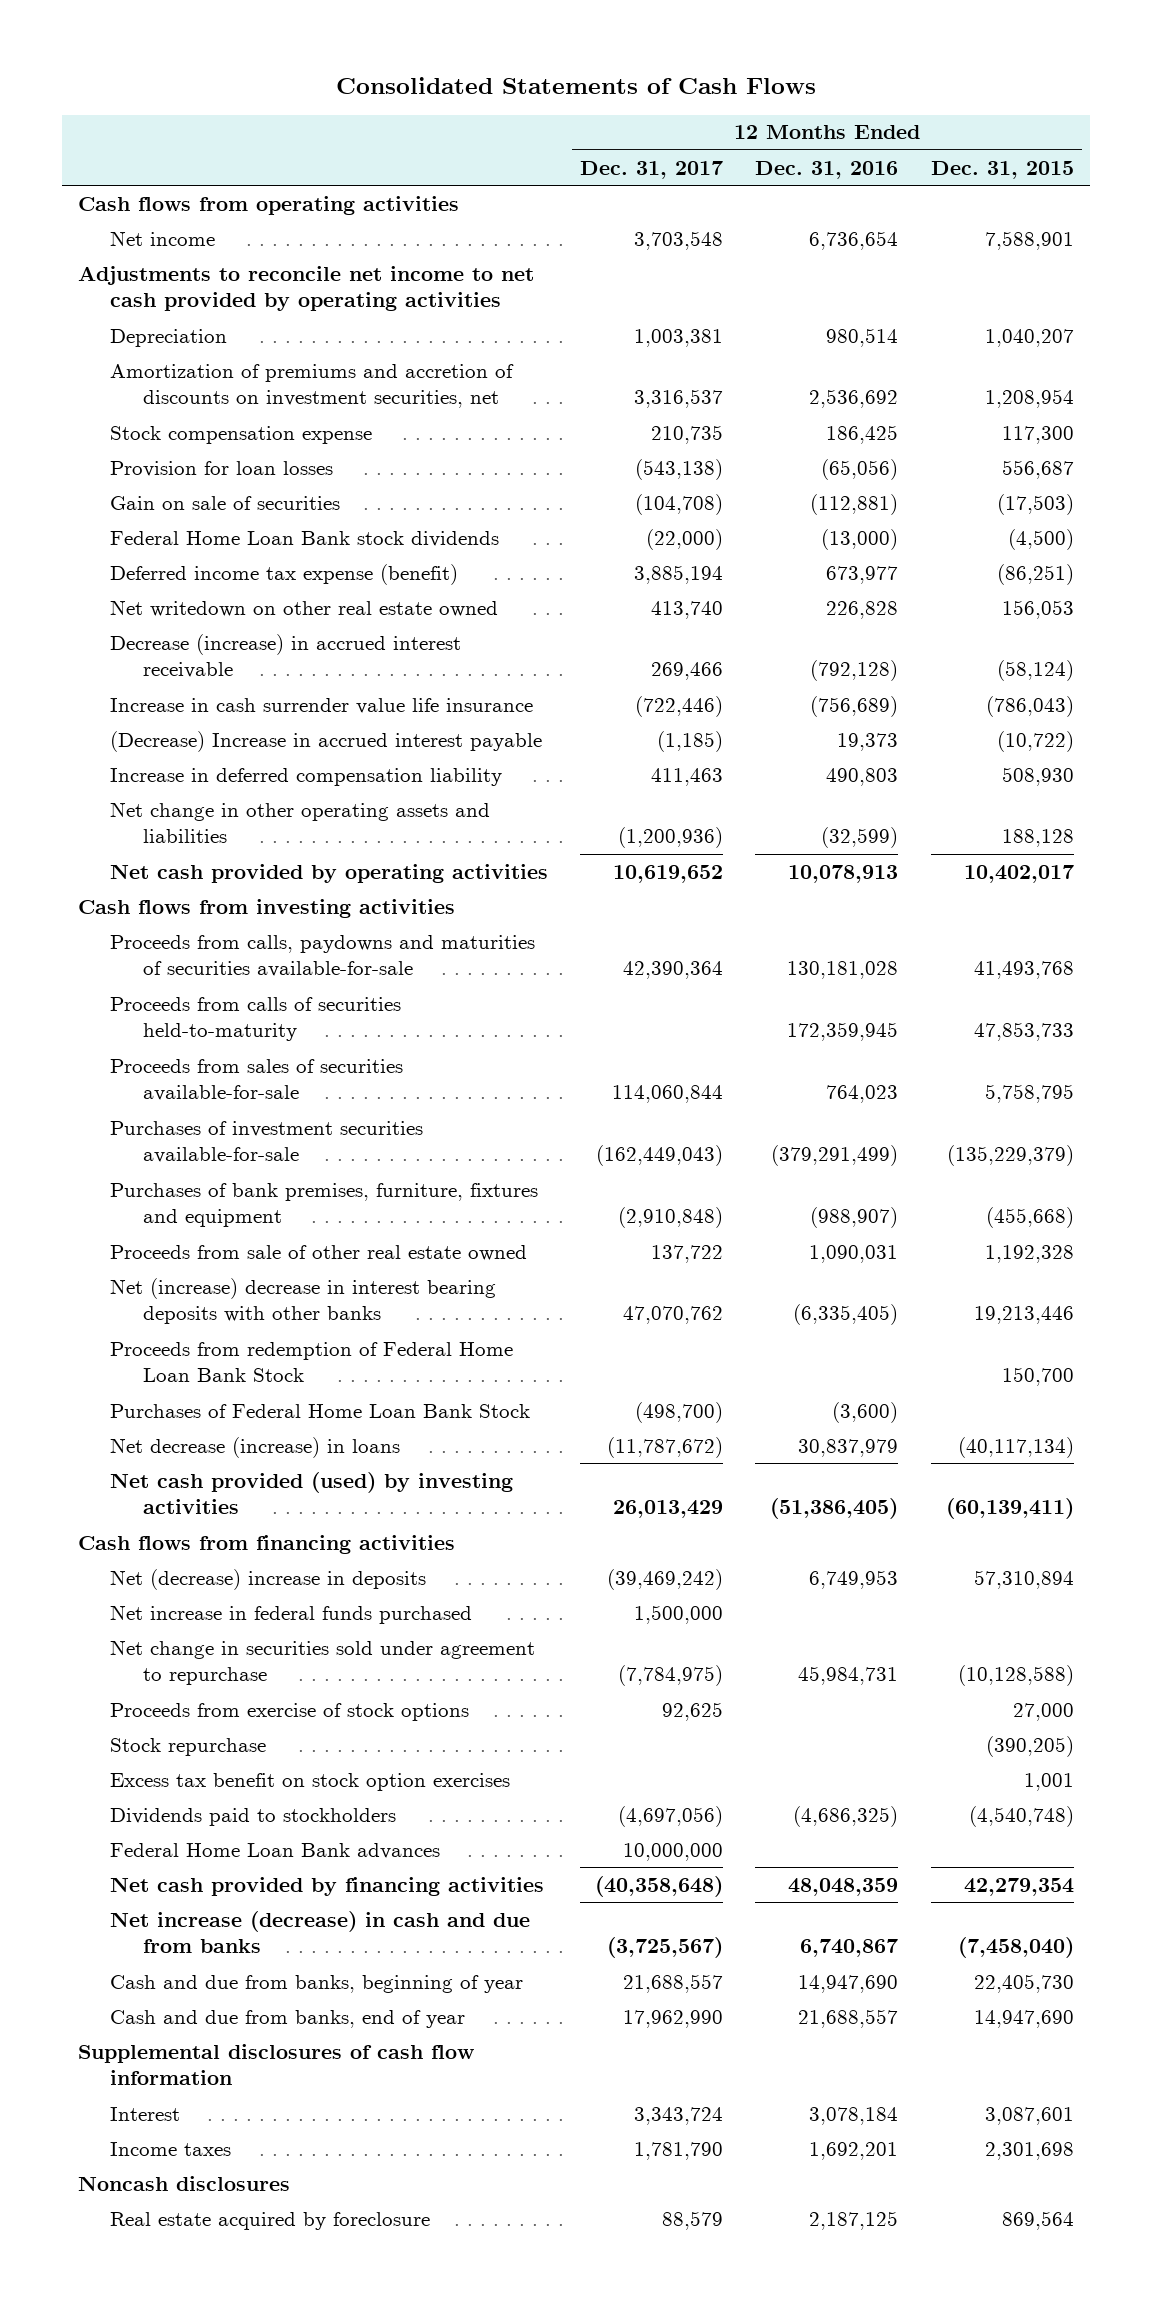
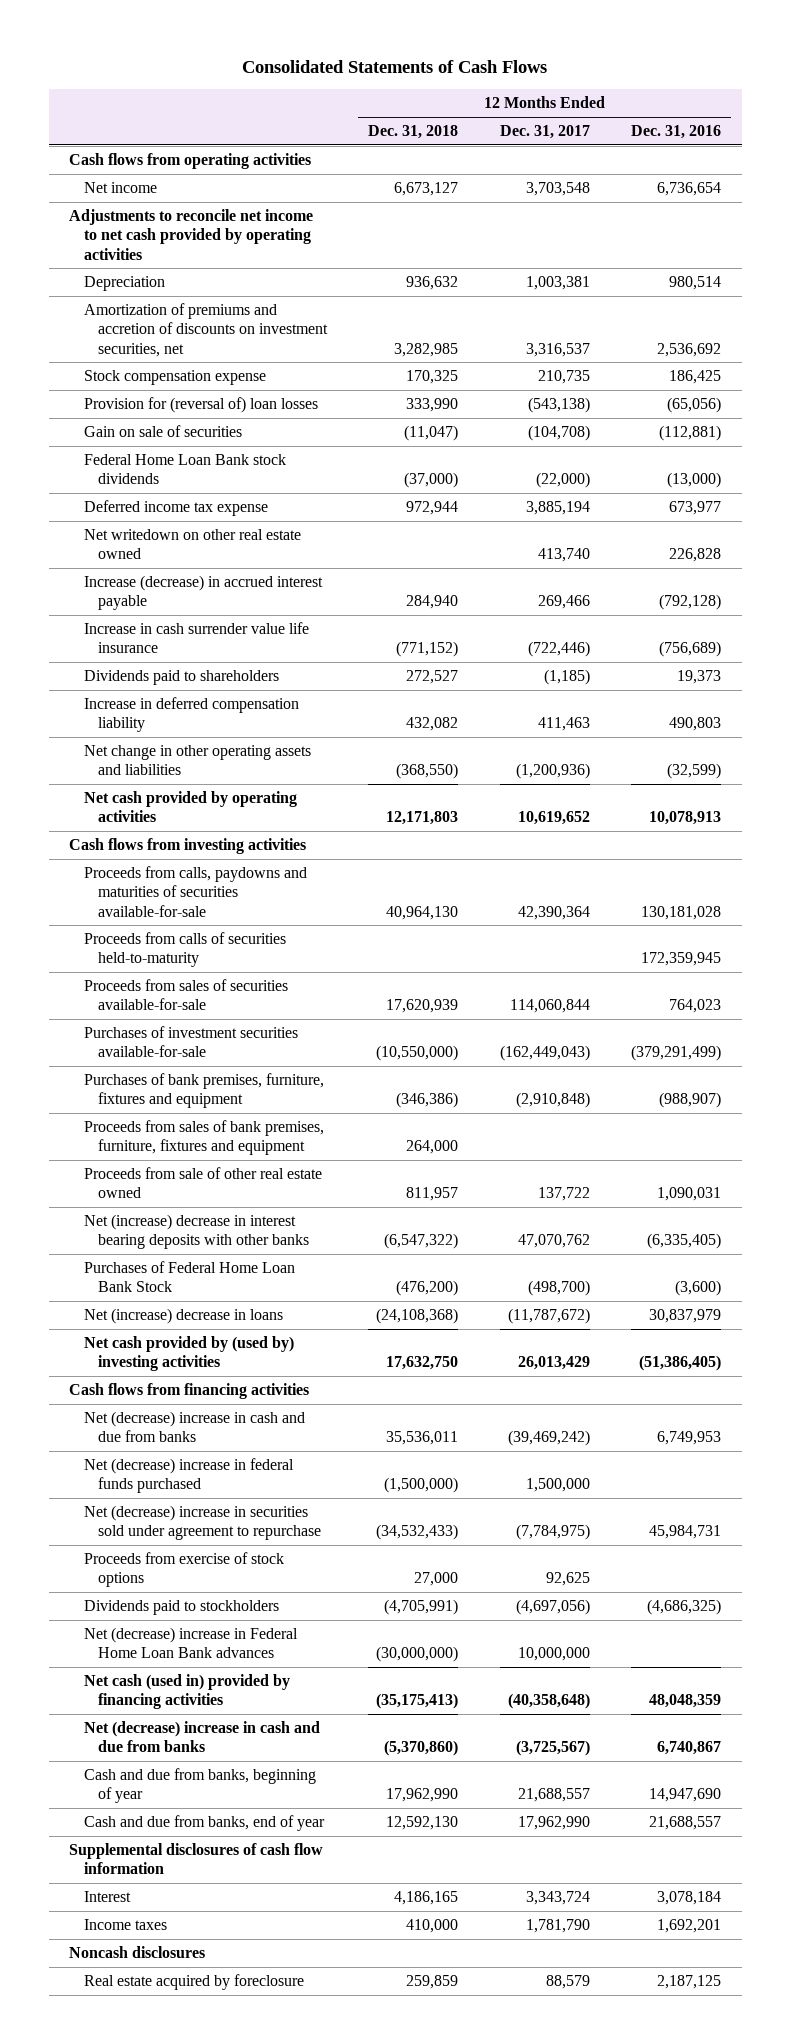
[930,160,1074,179] Dec. 31, 2015 -> none
none -> [368,125,459,140] Dec. 31, 2018
[110,460,334,477] Provision for loan losses -> [83,397,318,414] Provision for (reversal of) loan losses
[110,563,459,585] Deferred income tax expense (benefit) -> [83,500,268,517] Deferred income tax expense
[110,633,462,679] Decrease (increase) in accrued interest receivable -> [83,575,323,611] Increase (decrease) in accrued interest payable
[110,730,543,752] (Decrease) Increase in accrued interest payable -> [83,670,279,686] Dividends paid to shareholders
none -> [83,1120,324,1156] Proceeds from sales of bank premises, furniture, fixtures and equipment
[110,1341,514,1383] Proceeds from redemption of Federal Home Loan Bank Stock -> none
[110,1436,401,1458] Net decrease (increase) in loans -> [83,1308,283,1325] Net (increase) decrease in loans
[110,1471,514,1515] Net cash provided (used) by investing activities -> [83,1336,294,1372] Net cash provided by (used by) investing activities
[110,1568,427,1590] Net (decrease) increase in deposits -> [83,1411,305,1443] Net (decrease) increase in cash and due from banks
[110,1604,473,1624] Net increase in federal funds purchased -> [83,1458,294,1494] Net (decrease) increase in federal funds purchased
[110,1639,536,1686] Net change in securities sold under agreement to repurchase -> [83,1505,321,1541] Net (decrease) increase in securities sold under agreement to repurchase
[110,1737,267,1756] Stock repurchase -> none
[110,1772,511,1791] Excess tax benefit on stock option exercises -> none
[110,1842,441,1859] Federal Home Loan Bank advances -> [83,1627,298,1659] Net (decrease) increase in Federal Home Loan Bank advances
[110,1876,545,1896] Net cash provided by financing activities -> [83,1674,290,1710] Net cash (used in) provided by financing activities
[110,1910,531,1954] Net increase (decrease) in cash and due from banks -> [83,1721,320,1753] Net (decrease) increase in cash and due from banks

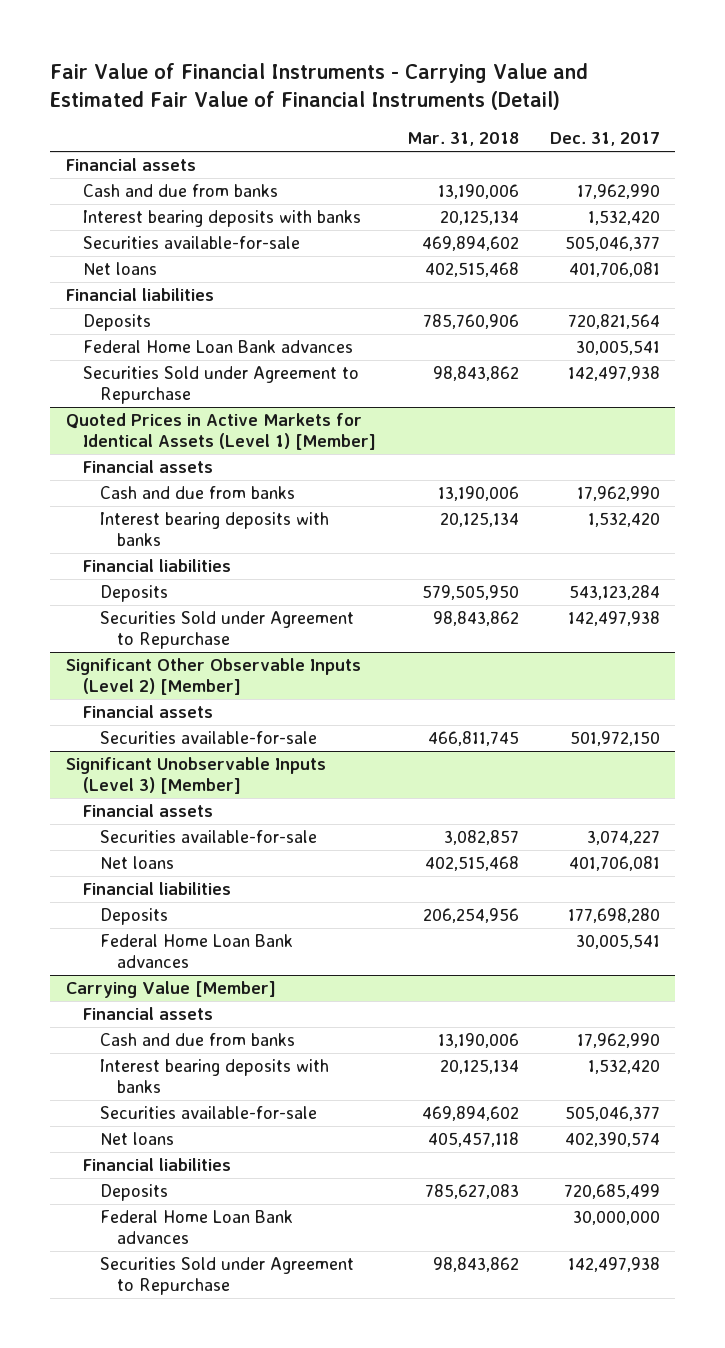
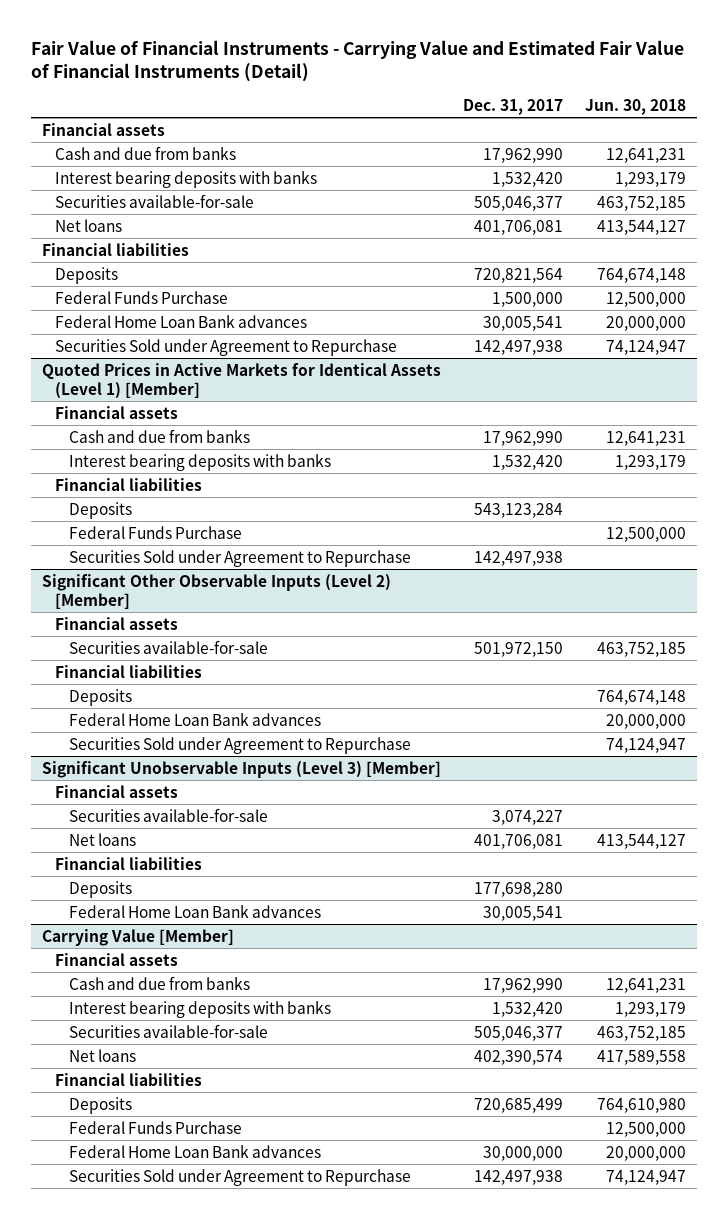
[406,132,519,147] Mar. 31, 2018 -> none
none -> [585,99,687,116] Jun. 30, 2018
none -> [55,290,229,304] Federal Funds Purchase
none -> [68,525,242,539] Federal Funds Purchase
none -> [55,664,203,678] Financial liabilities
none -> [68,688,132,706] Deposits
none -> [68,712,321,726] Federal Home Loan Bank advances
none -> [68,736,411,754] Securities Sold under Agreement to Repurchase
none -> [68,1120,242,1134] Federal Funds Purchase

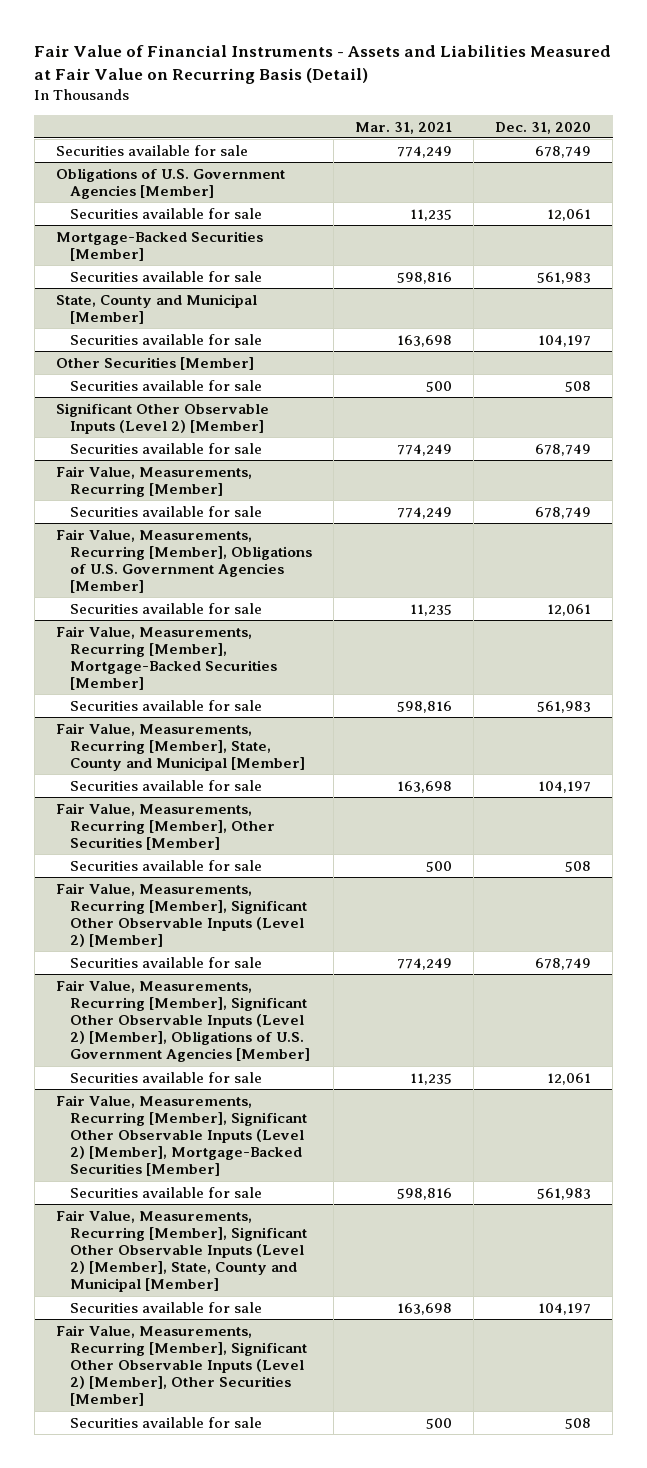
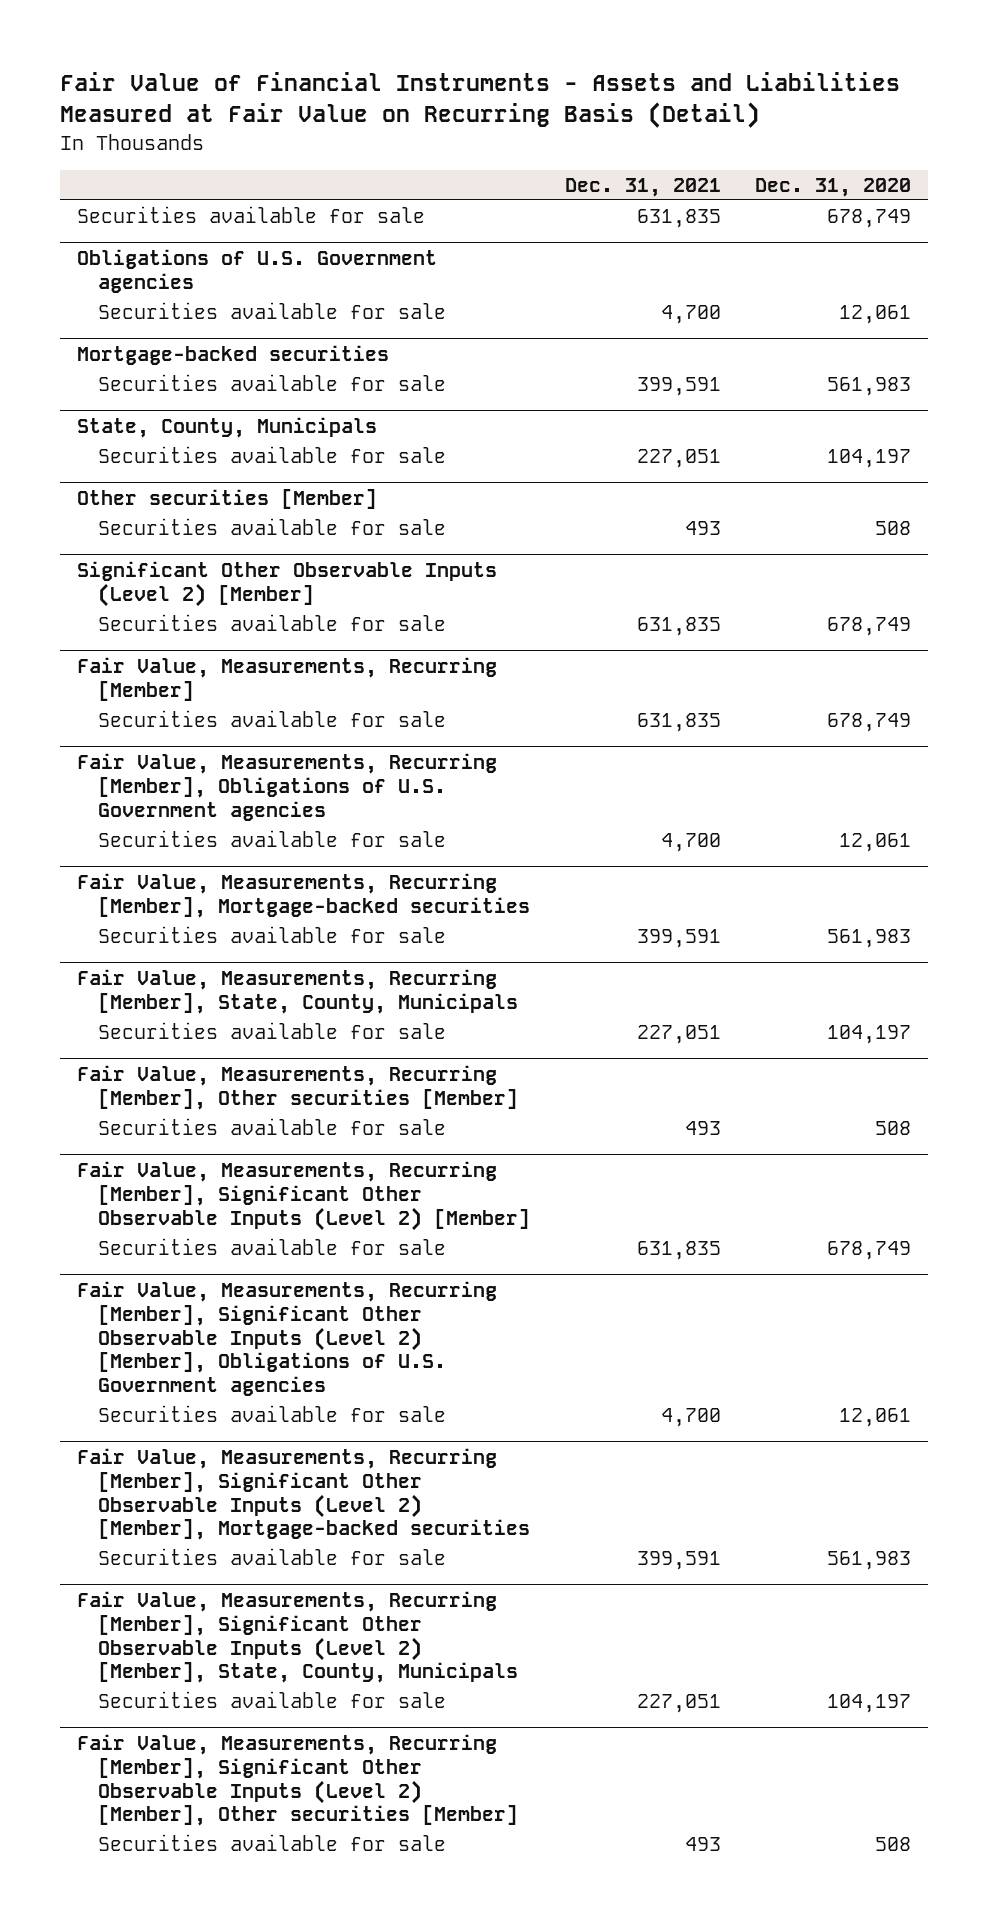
[354,121,452,134] Mar. 31, 2021 -> none
none -> [564,177,721,197] Dec. 31, 2021
[55,167,285,199] Obligations of U.S. Government Agencies [Member] -> [76,249,437,293] Obligations of U.S. Government agencies
[55,230,263,261] Mortgage-Backed Securities [Member] -> [76,345,389,366] Mortgage-backed securities
[55,293,257,324] State, County and Municipal [Member] -> [76,417,377,439] State, County, Municipals
[55,356,254,370] Other Securities [Member] -> [76,489,377,510] Other securities [Member]
[55,528,312,594] Fair Value, Measurements, Recurring [Member], Obligations of U.S. Government Agencies [Member] -> [76,753,497,821] Fair Value, Measurements, Recurring [Member], Obligations of U.S. Government agencies
[55,625,277,691] Fair Value, Measurements, Recurring [Member], Mortgage-Backed Securities [Member] -> [76,873,531,918] Fair Value, Measurements, Recurring [Member], Mortgage-backed securities
[55,722,305,771] Fair Value, Measurements, Recurring [Member], State, County and Municipal [Member] -> [76,969,519,1014] Fair Value, Measurements, Recurring [Member], State, County, Municipals
[55,802,275,850] Fair Value, Measurements, Recurring [Member], Other Securities [Member] -> [76,1065,519,1110] Fair Value, Measurements, Recurring [Member], Other securities [Member]
[55,979,310,1063] Fair Value, Measurements, Recurring [Member], Significant Other Observable Inputs (Level 2) [Member], Obligations of U.S. Government Agencies [Member] -> [76,1281,497,1397] Fair Value, Measurements, Recurring [Member], Significant Other Observable Inputs (Level 2) [Member], Obligations of U.S. Government agencies
[55,1094,307,1177] Fair Value, Measurements, Recurring [Member], Significant Other Observable Inputs (Level 2) [Member], Mortgage-Backed Securities [Member] -> [76,1448,531,1541] Fair Value, Measurements, Recurring [Member], Significant Other Observable Inputs (Level 2) [Member], Mortgage-backed securities
[55,1209,307,1293] Fair Value, Measurements, Recurring [Member], Significant Other Observable Inputs (Level 2) [Member], State, County and Municipal [Member] -> [76,1591,519,1684] Fair Value, Measurements, Recurring [Member], Significant Other Observable Inputs (Level 2) [Member], State, County, Municipals
[55,1324,307,1407] Fair Value, Measurements, Recurring [Member], Significant Other Observable Inputs (Level 2) [Member], Other Securities [Member] -> [76,1734,519,1827] Fair Value, Measurements, Recurring [Member], Significant Other Observable Inputs (Level 2) [Member], Other securities [Member]

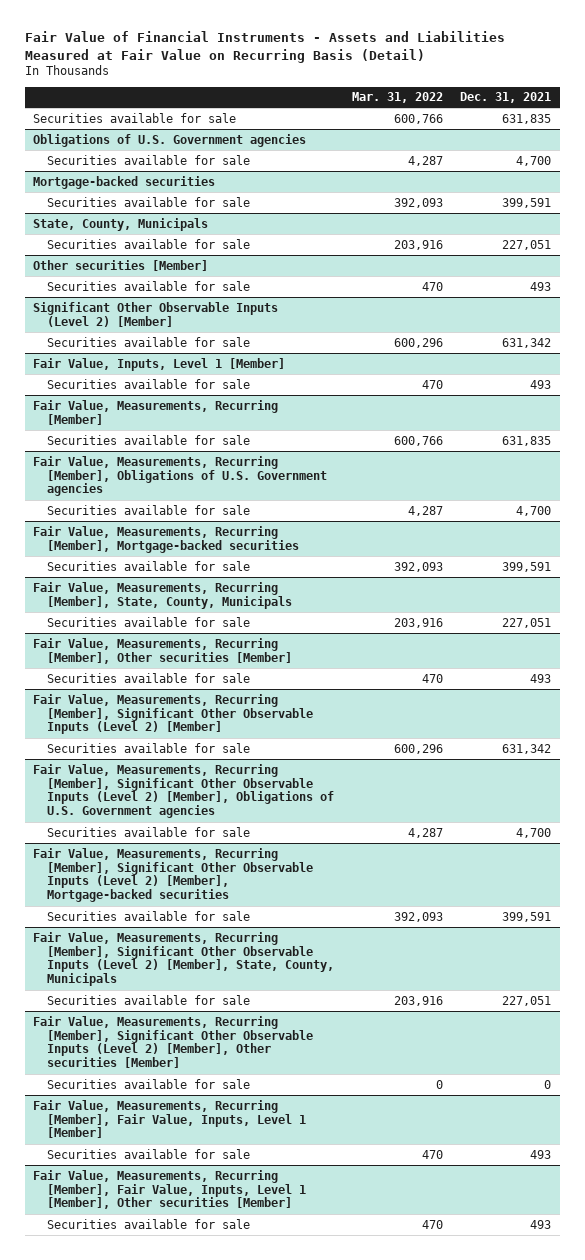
[754,177,911,197] Dec. 31, 2020 -> none
none -> [351,92,443,104] Mar. 31, 2022
[636,617,721,637] 631,835 -> [502,337,552,348] 631,342
none -> [33,357,286,371] Fair Value, Inputs, Level 1 [Member]
none -> [47,378,251,389] Securities available for sale
[636,1241,721,1261] 631,835 -> [502,743,552,754] 631,342
none -> [47,1078,251,1089] Securities available for sale
none -> [33,1099,307,1139] Fair Value, Measurements, Recurring [Member], Fair Value, Inputs, Level 1 [Member]
none -> [33,1169,307,1210] Fair Value, Measurements, Recurring [Member], Fair Value, Inputs, Level 1 [Member], Other securities [Member]
none -> [47,1218,251,1229] Securities available for sale

